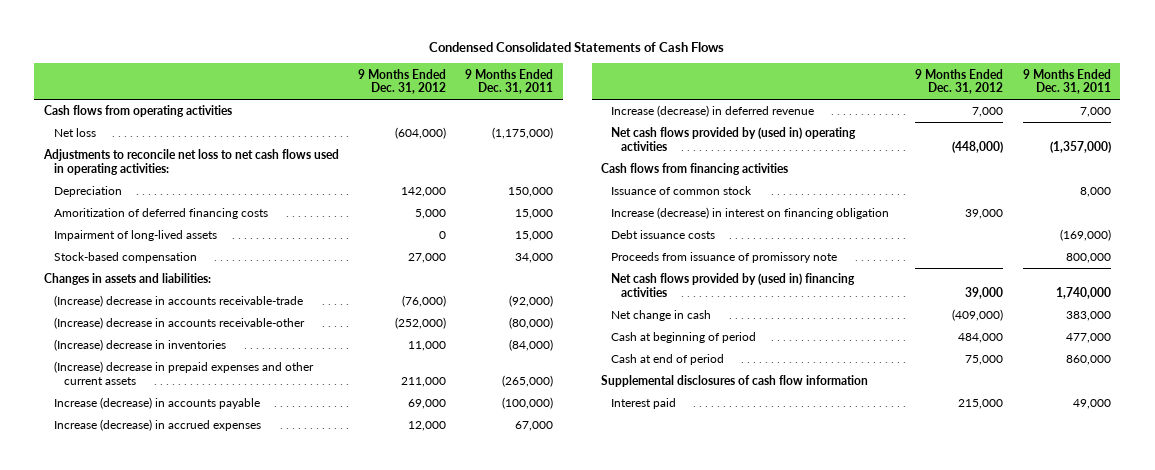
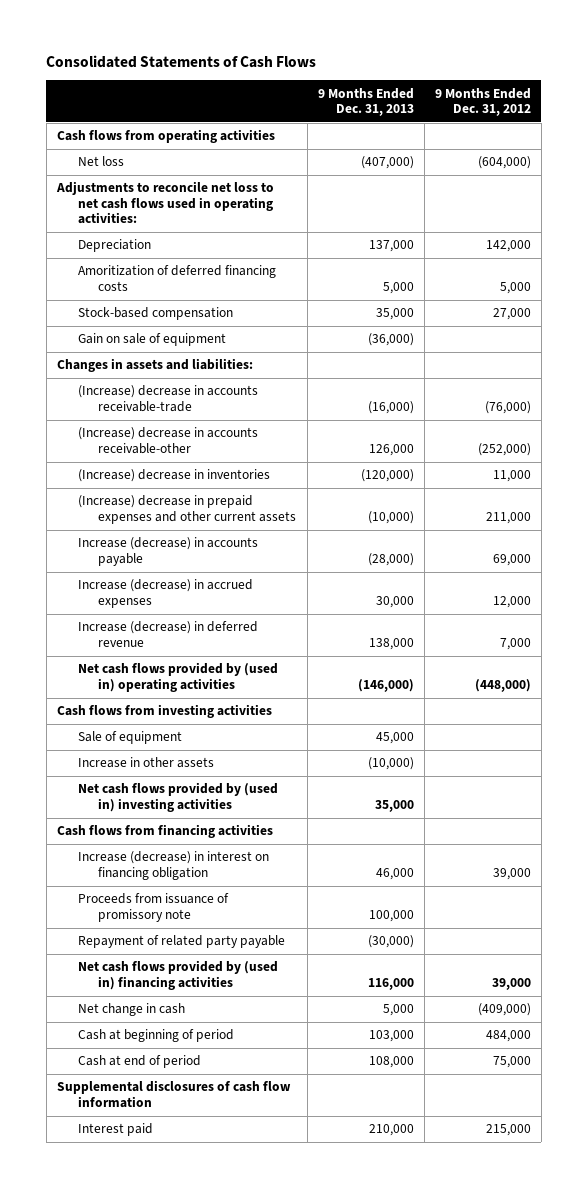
[429,41,725,52] Condensed Consolidated Statements of Cash Flows -> [46,55,317,69] Consolidated Statements of Cash Flows
[465,68,554,95] 9 Months Ended Dec. 31, 2011 -> none
none -> [317,87,414,117] 9 Months Ended Dec. 31, 2013
[54,230,218,242] Impairment of long-lived assets -> none
none -> [77,333,226,347] Gain on sale of equipment
none -> [57,704,273,719] Cash flows from investing activities
none -> [77,731,182,745] Sale of equipment
none -> [77,757,214,769] Increase in other assets
none -> [77,782,278,812] Net cash flows provided by (used in) investing activities
[611,186,753,196] Issuance of common stock -> none
[611,230,716,240] Debt issuance costs -> none
none -> [77,935,285,949] Repayment of related party payable

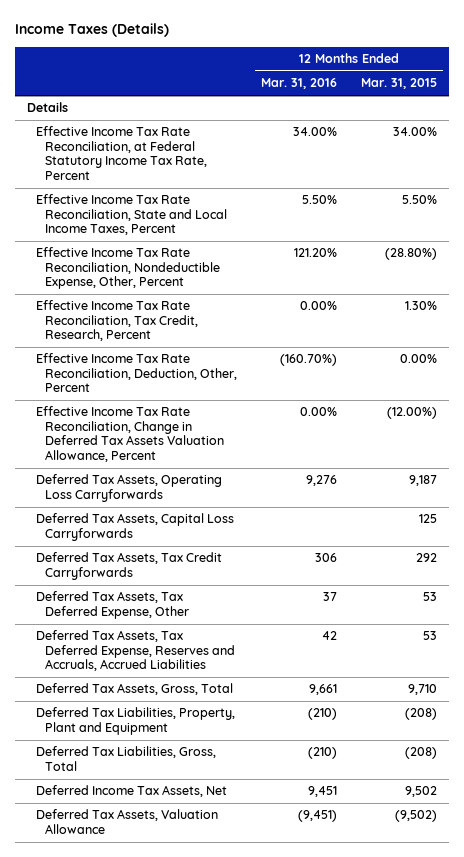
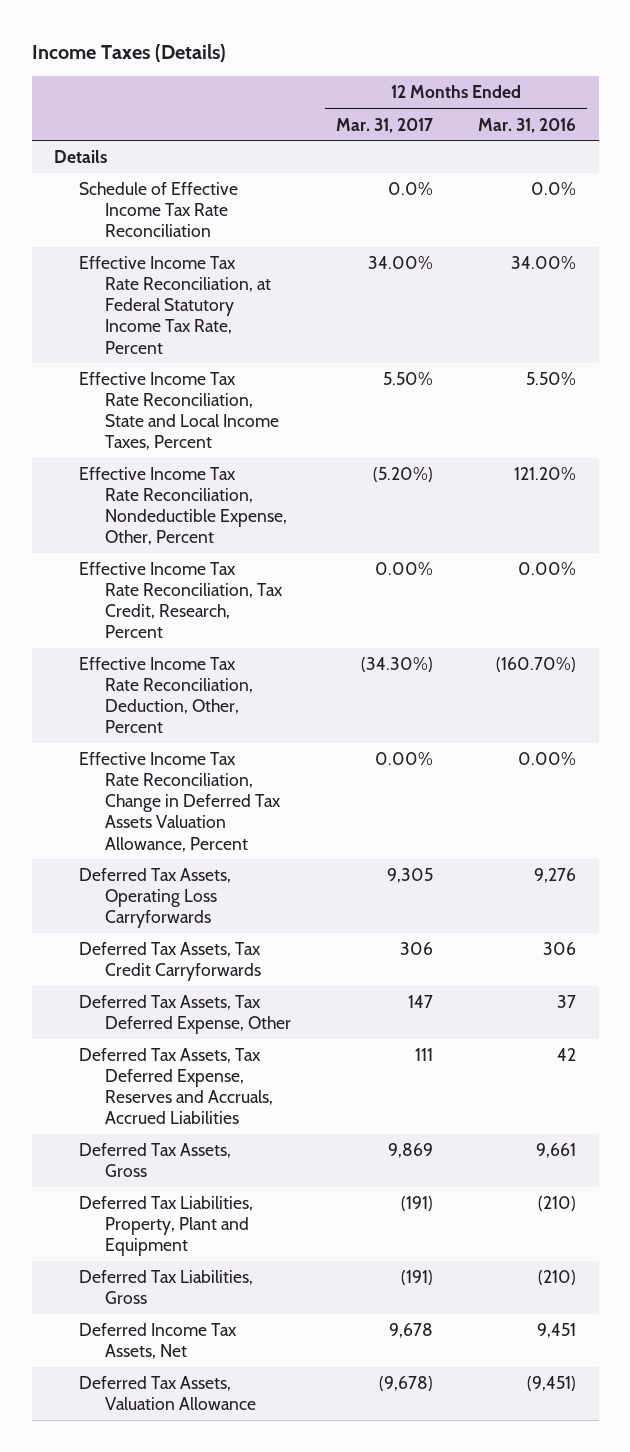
[360,78,437,90] Mar. 31, 2015 -> none
none -> [335,117,433,133] Mar. 31, 2017
none -> [79,182,239,238] Schedule of Effective Income Tax Rate Reconciliation
[36,513,235,541] Deferred Tax Assets, Capital Loss Carryforwards -> none
[36,683,234,696] Deferred Tax Assets, Gross, Total -> [79,1143,232,1178] Deferred Tax Assets, Gross
[36,746,217,771] Deferred Tax Liabilities, Gross, Total -> [79,1270,254,1305] Deferred Tax Liabilities, Gross

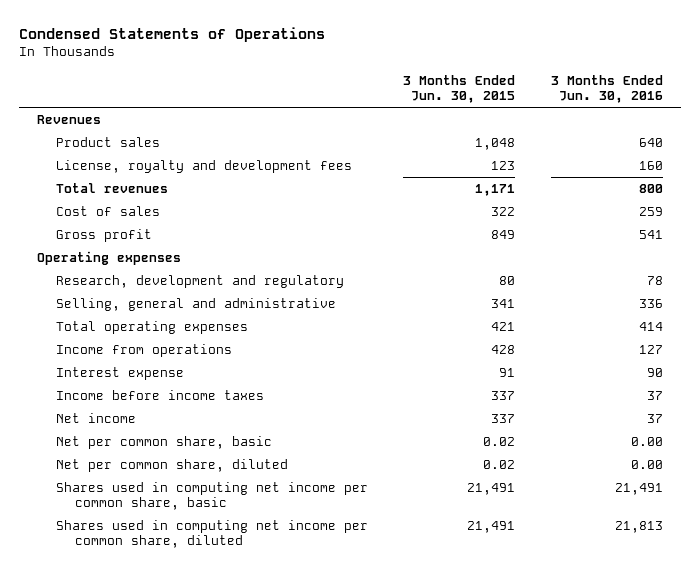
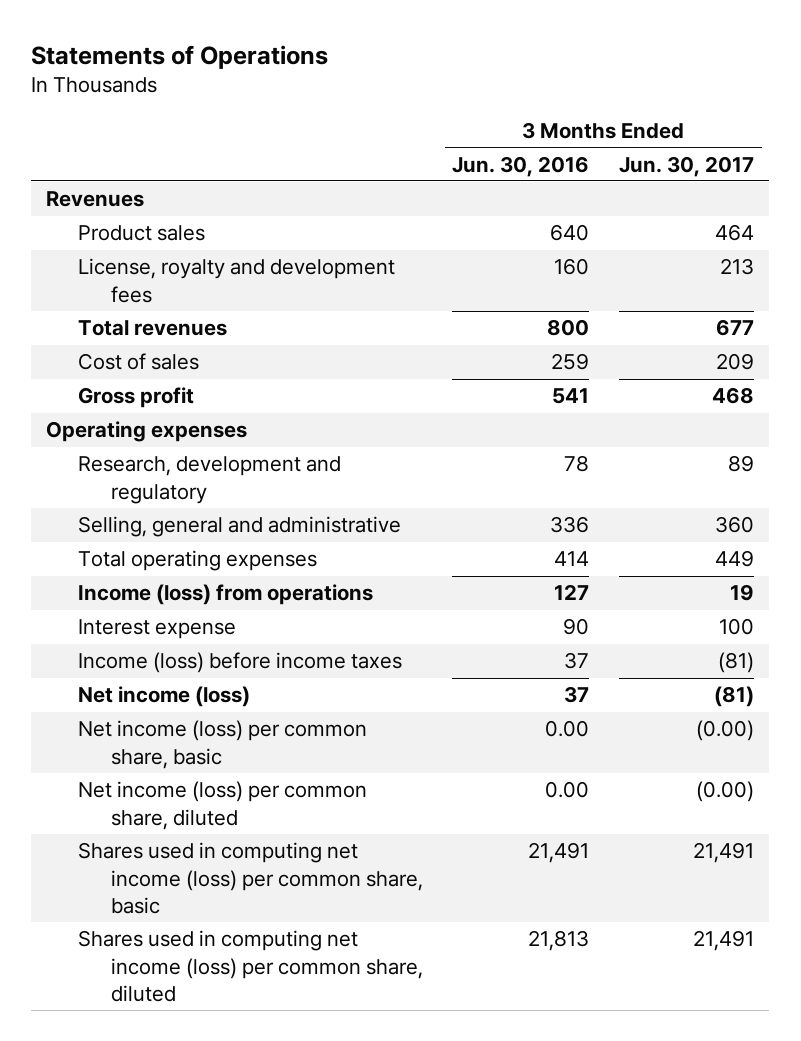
[18,26,325,42] Condensed Statements of Operations -> [31,44,329,69] Statements of Operations
[403,74,516,104] 3 Months Ended Jun. 30, 2015 -> none
none -> [619,155,755,177] Jun. 30, 2017
[55,344,232,358] Income from operations -> [78,584,374,606] Income (loss) from operations
[55,390,264,401] Income before income taxes -> [78,652,403,674] Income (loss) before income taxes
[55,413,136,424] Net income -> [78,686,251,708] Net income (loss)
[55,436,272,450] Net per common share, basic -> [78,720,368,769] Net income (loss) per common share, basic
[55,459,288,473] Net per common share, diluted -> [78,781,368,830] Net income (loss) per common share, diluted
[55,482,368,511] Shares used in computing net income per common share, basic -> [78,842,423,914] Shares used in computing net income (loss) per common share, basic
[55,520,368,549] Shares used in computing net income per common share, diluted -> [78,930,423,1002] Shares used in computing net income (loss) per common share, diluted

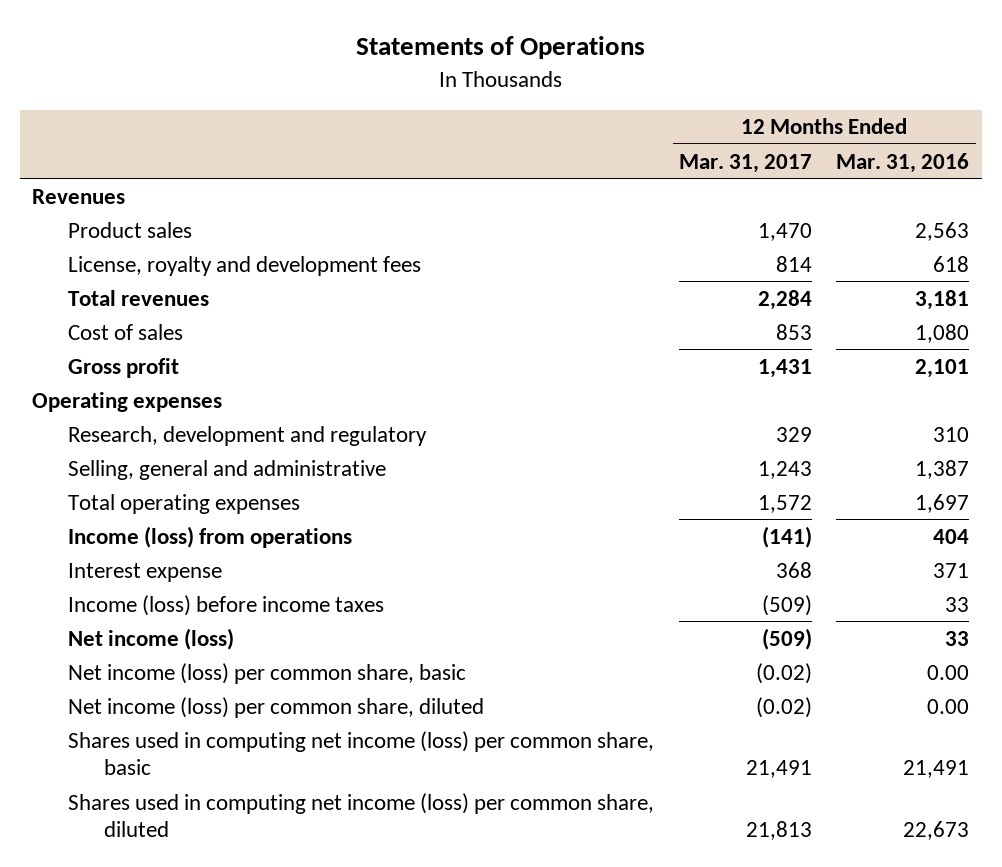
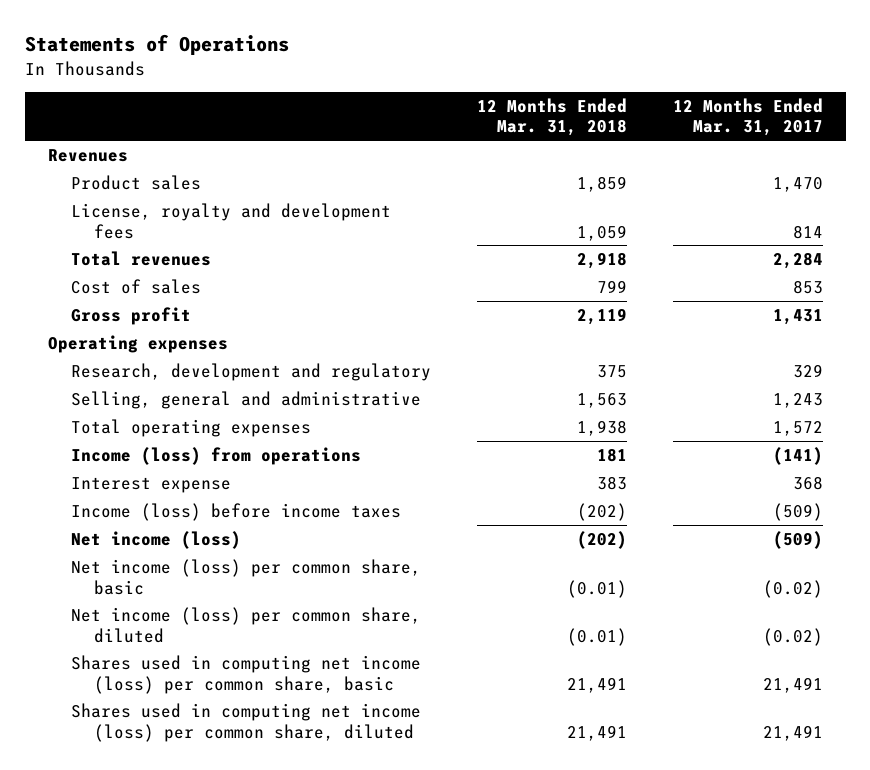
[836,152,970,173] Mar. 31, 2016 -> none
none -> [476,97,627,137] 12 Months Ended Mar. 31, 2018
[745,821,812,841] 21,813 -> [762,724,823,741] 21,491

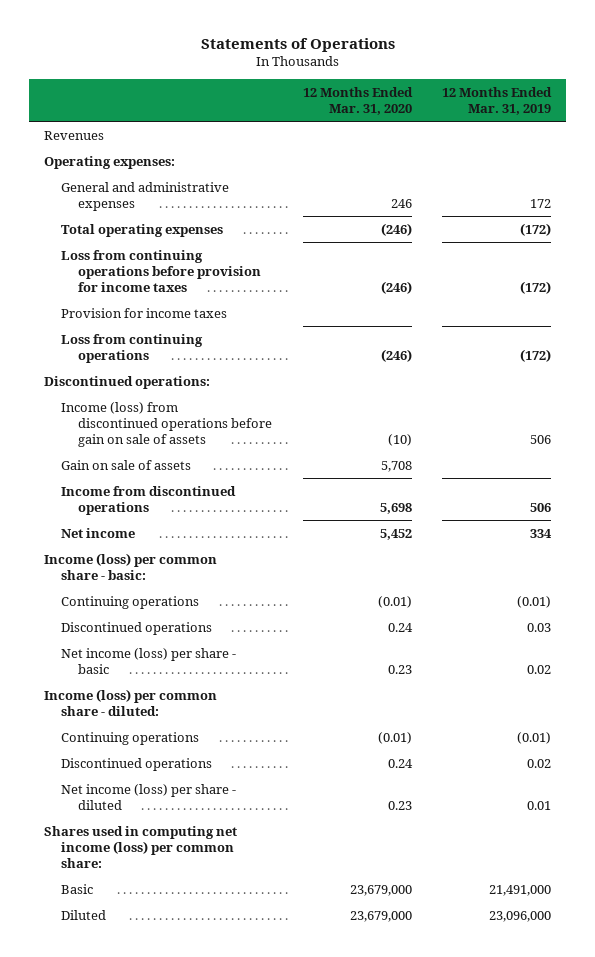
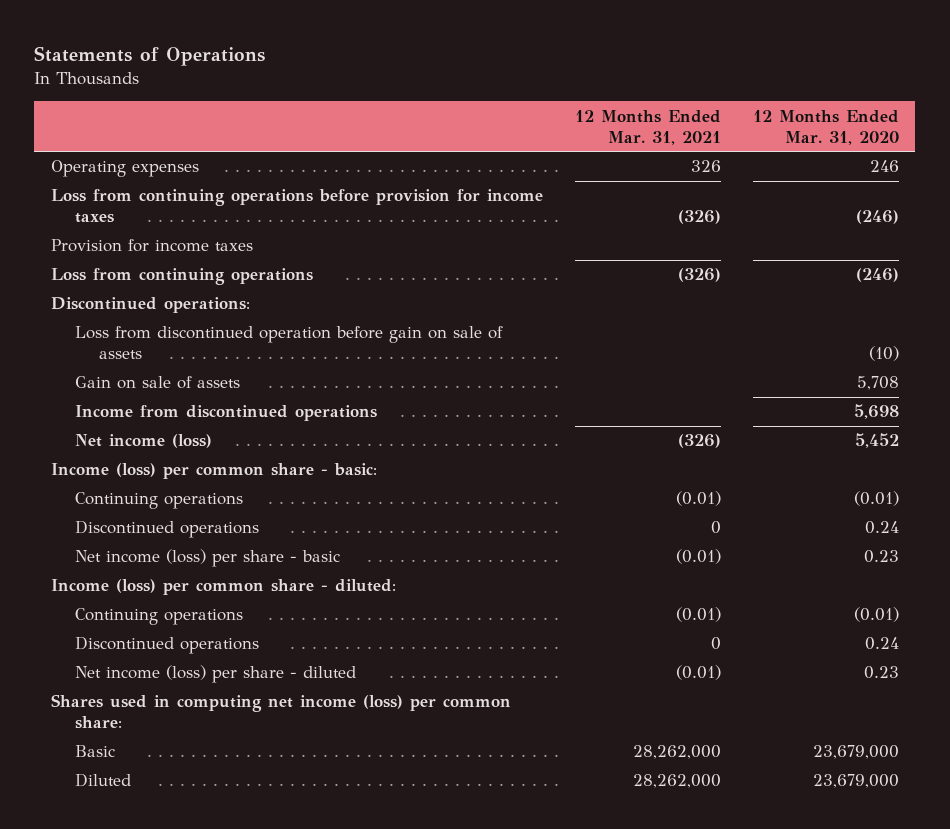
[442,86,553,115] 12 Months Ended Mar. 31, 2019 -> none
none -> [574,109,721,145] 12 Months Ended Mar. 31, 2021
[43,130,104,140] Revenues -> none
[43,155,175,169] Operating expenses: -> none
[61,181,230,211] General and administrative expenses -> none
[61,223,224,237] Total operating expenses -> [50,160,199,178] Operating expenses
[380,222,412,236] (246) -> [870,160,900,173] 246
[61,401,273,447] Income (loss) from discontinued operations before gain on sale of assets -> [75,326,504,360] Loss from discontinued operation before gain on sale of assets
[61,527,136,538] Net income -> [75,434,213,449] Net income (loss)

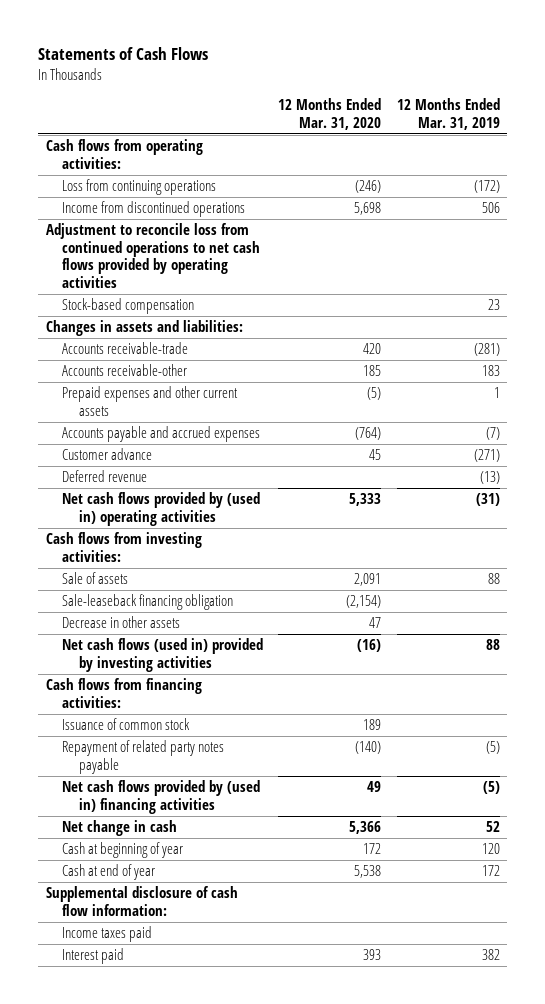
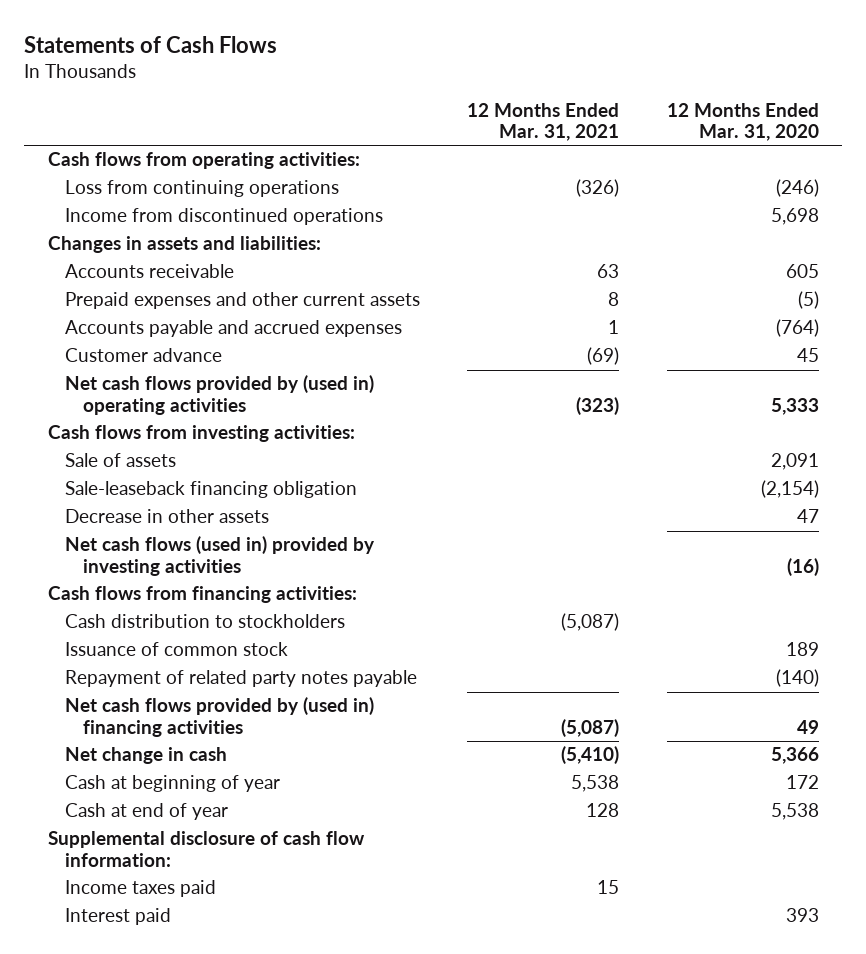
[396,98,500,130] 12 Months Ended Mar. 31, 2019 -> none
none -> [467,102,620,141] 12 Months Ended Mar. 31, 2021
[45,223,261,288] Adjustment to reconcile loss from continued operations to net cash flows provided by operating activities -> none
[62,298,195,315] Stock-based compensation -> none
[62,364,188,377] Accounts receivable-other -> none
[62,342,189,355] Accounts receivable-trade -> [65,264,235,279] Accounts receivable
[363,343,382,355] 420 -> [785,264,819,279] 605
[62,470,148,483] Deferred revenue -> none
none -> [65,614,346,629] Cash distribution to stockholders

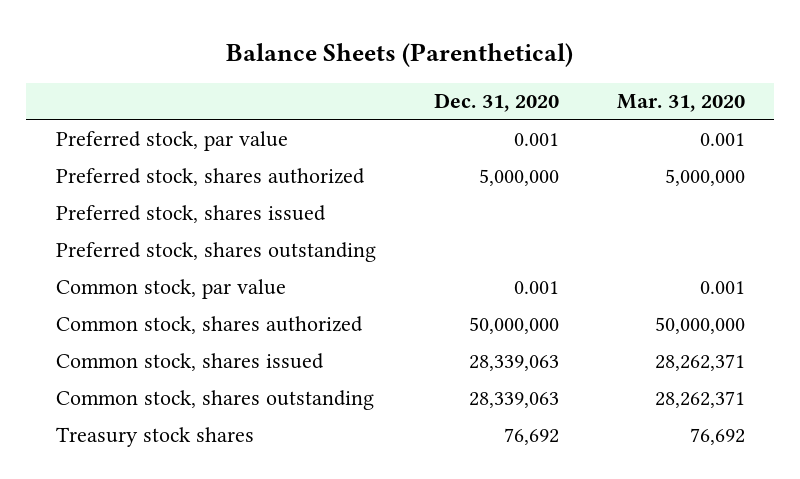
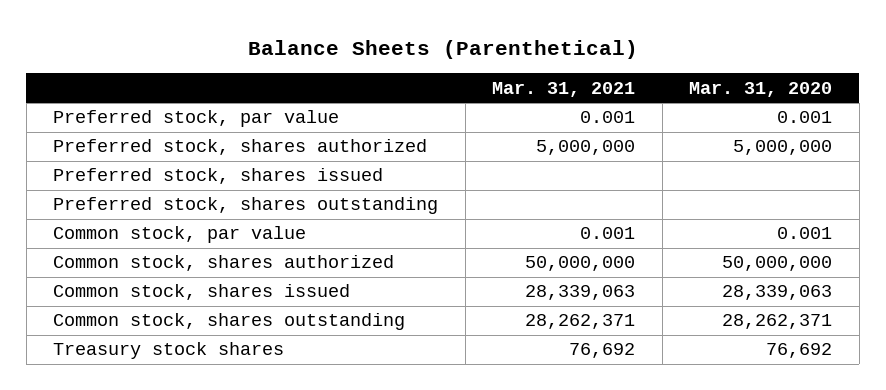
[433,93,559,113] Dec. 31, 2020 -> none
none -> [492,81,636,97] Mar. 31, 2021
[654,353,745,371] 28,262,371 -> [722,285,833,301] 28,339,063

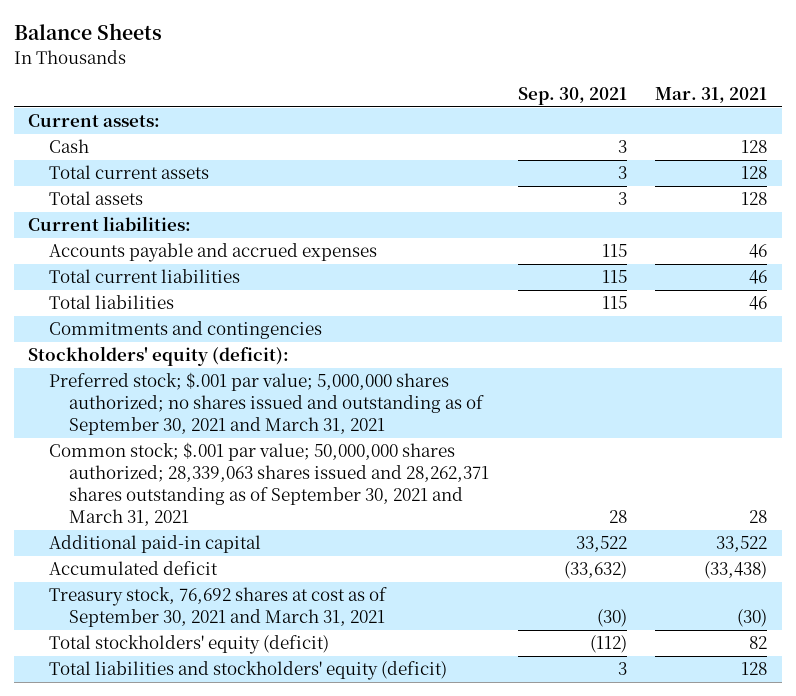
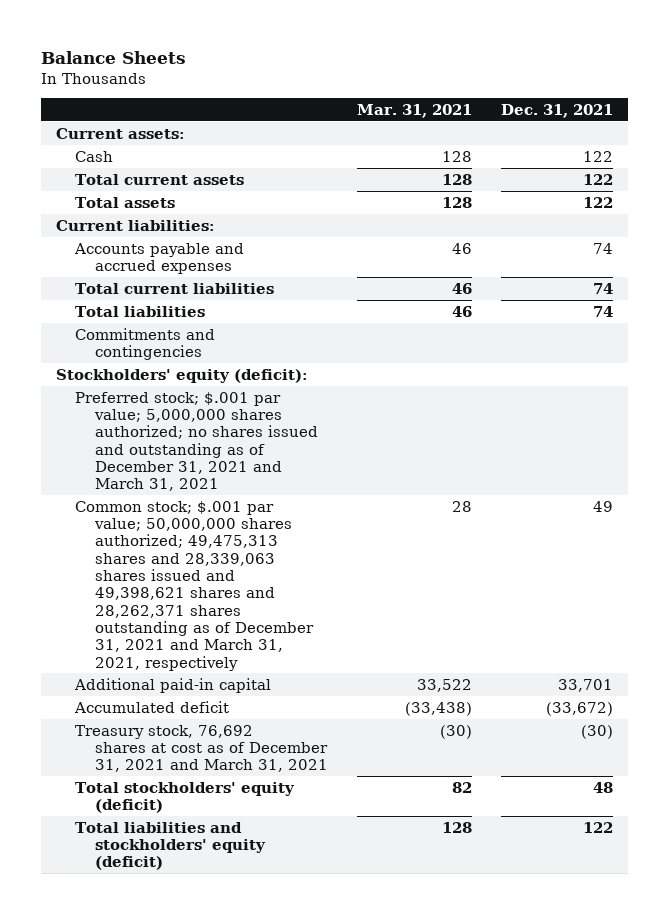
[517,87,627,106] Sep. 30, 2021 -> none
none -> [501,103,614,118] Dec. 31, 2021
[48,372,485,436] Preferred stock; $.001 par value; 5,000,000 shares authorized; no shares issued and outstanding as of September 30, 2021 and March 31, 2021 -> [75,391,318,492] Preferred stock; $.001 par value; 5,000,000 shares authorized; no shares issued and outstanding as of December 31, 2021 and March 31, 2021
[48,442,490,527] Common stock; $.001 par value; 50,000,000 shares authorized; 28,339,063 shares issued and 28,262,371 shares outstanding as of September 30, 2021 and March 31, 2021 -> [75,500,314,671] Common stock; $.001 par value; 50,000,000 shares authorized; 49,475,313 shares and 28,339,063 shares issued and 49,398,621 shares and 28,262,371 shares outstanding as of December 31, 2021 and March 31, 2021, respectively
[48,587,387,628] Treasury stock, 76,692 shares at cost as of September 30, 2021 and March 31, 2021 -> [75,724,328,773] Treasury stock, 76,692 shares at cost as of December 31, 2021 and March 31, 2021

